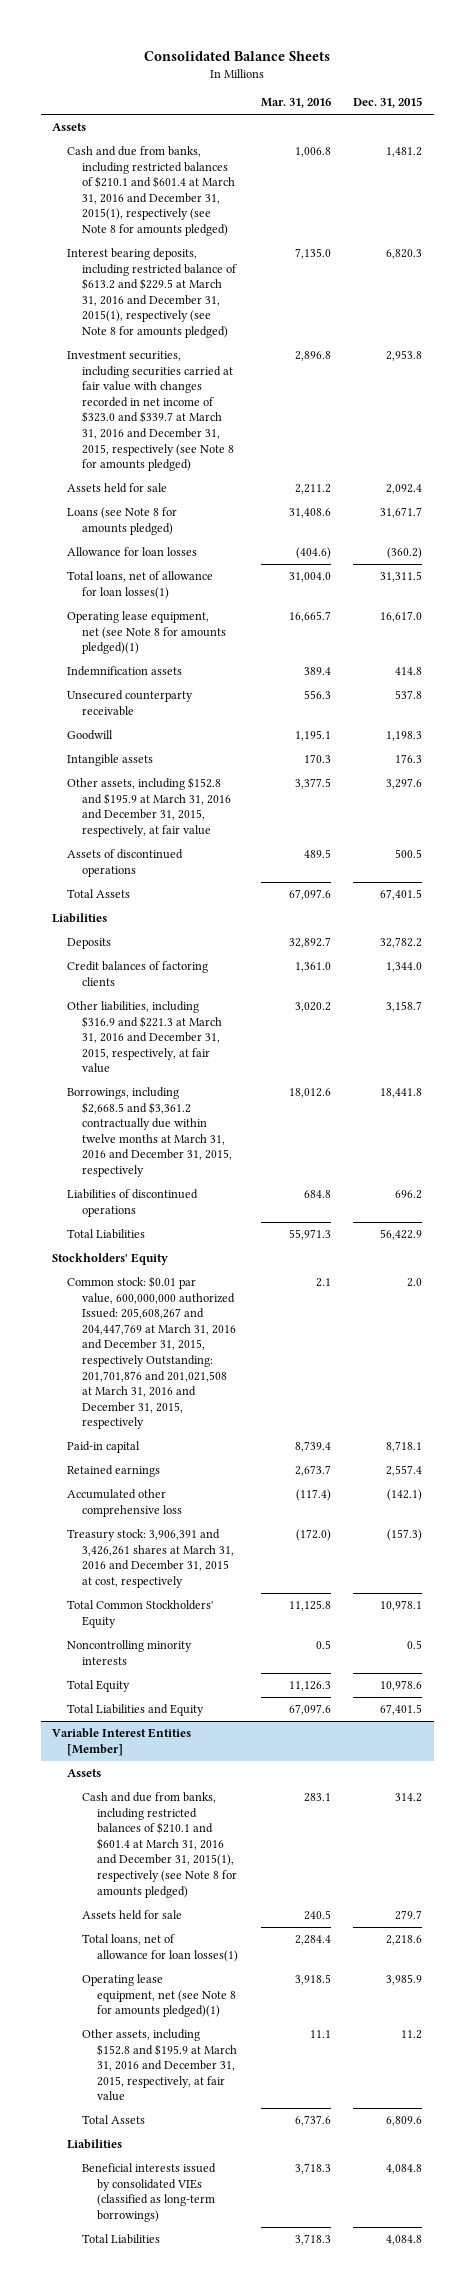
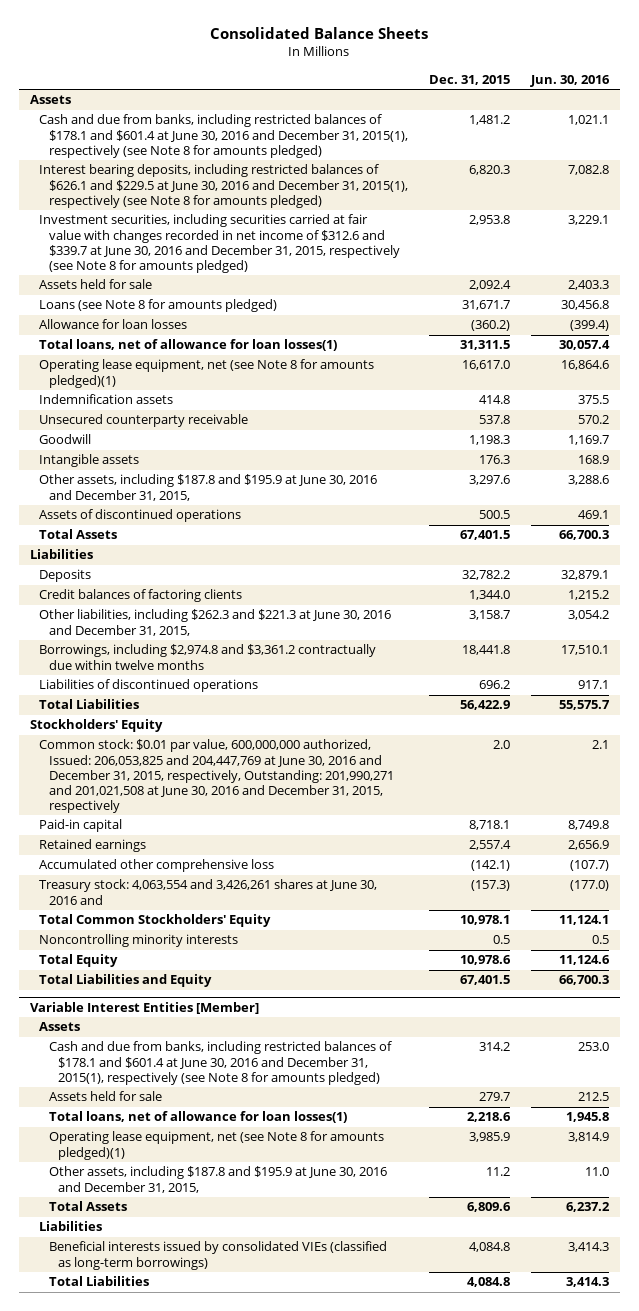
[260,98,331,109] Mar. 31, 2016 -> none
none -> [529,74,610,87] Jun. 30, 2016
[67,146,236,236] Cash and due from banks, including restricted balances of $210.1 and $601.4 at March 31, 2016 and December 31, 2015(1), respectively (see Note 8 for amounts pledged) -> [39,114,408,158] Cash and due from banks, including restricted balances of $178.1 and $601.4 at June 30, 2016 and December 31, 2015(1), respectively (see Note 8 for amounts pledged)
[67,248,238,338] Interest bearing deposits, including restricted balance of $613.2 and $229.5 at March 31, 2016 and December 31, 2015(1), respectively (see Note 8 for amounts pledged) -> [39,164,408,208] Interest bearing deposits, including restricted balances of $626.1 and $229.5 at June 30, 2016 and December 31, 2015(1), respectively (see Note 8 for amounts pledged)
[67,351,235,472] Investment securities, including securities carried at fair value with changes recorded in net income of $323.0 and $339.7 at March 31, 2016 and December 31, 2015, respectively (see Note 8 for amounts pledged) -> [39,214,400,273] Investment securities, including securities carried at fair value with changes recorded in net income of $312.6 and $339.7 at June 30, 2016 and December 31, 2015, respectively (see Note 8 for amounts pledged)
[67,777,232,837] Other assets, including $152.8 and $195.9 at March 31, 2016 and December 31, 2015, respectively, at fair value -> [39,474,378,501] Other assets, including $187.8 and $195.9 at June 30, 2016 and December 31, 2015,
[67,1001,223,1074] Other liabilities, including $316.9 and $221.3 at March 31, 2016 and December 31, 2015, respectively, at fair value -> [39,609,392,636] Other liabilities, including $262.3 and $221.3 at June 30, 2016 and December 31, 2015,
[67,1087,233,1177] Borrowings, including $2,668.5 and $3,361.2 contractually due within twelve months at March 31, 2016 and December 31, 2015, respectively -> [39,644,377,670] Borrowings, including $2,974.8 and $3,361.2 contractually due within twelve months
[67,1276,237,1430] Common stock: $0.01 par value, 600,000,000 authorized Issued: 205,608,267 and 204,447,769 at March 31, 2016 and December 31, 2015, respectively Outstanding: 201,701,876 and 201,021,508 at March 31, 2016 and December 31, 2015, respectively -> [39,739,394,814] Common stock: $0.01 par value, 600,000,000 authorized, Issued: 206,053,825 and 204,447,769 at June 30, 2016 and December 31, 2015, respectively, Outstanding: 201,990,271 and 201,021,508 at June 30, 2016 and December 31, 2015, respectively
[67,1529,235,1588] Treasury stock: 3,906,391 and 3,426,261 shares at March 31, 2016 and December 31, 2015 at cost, respectively -> [39,879,378,905] Treasury stock: 4,063,554 and 3,426,261 shares at June 30, 2016 and
[82,1792,238,1898] Cash and due from banks, including restricted balances of $210.1 and $601.4 at March 31, 2016 and December 31, 2015(1), respectively (see Note 8 for amounts pledged) -> [48,1041,392,1085] Cash and due from banks, including restricted balances of $178.1 and $601.4 at June 30, 2016 and December 31, 2015(1), respectively (see Note 8 for amounts pledged)
[82,2029,238,2102] Other assets, including $152.8 and $195.9 at March 31, 2016 and December 31, 2015, respectively, at fair value -> [48,1166,387,1193] Other assets, including $187.8 and $195.9 at June 30, 2016 and December 31, 2015,

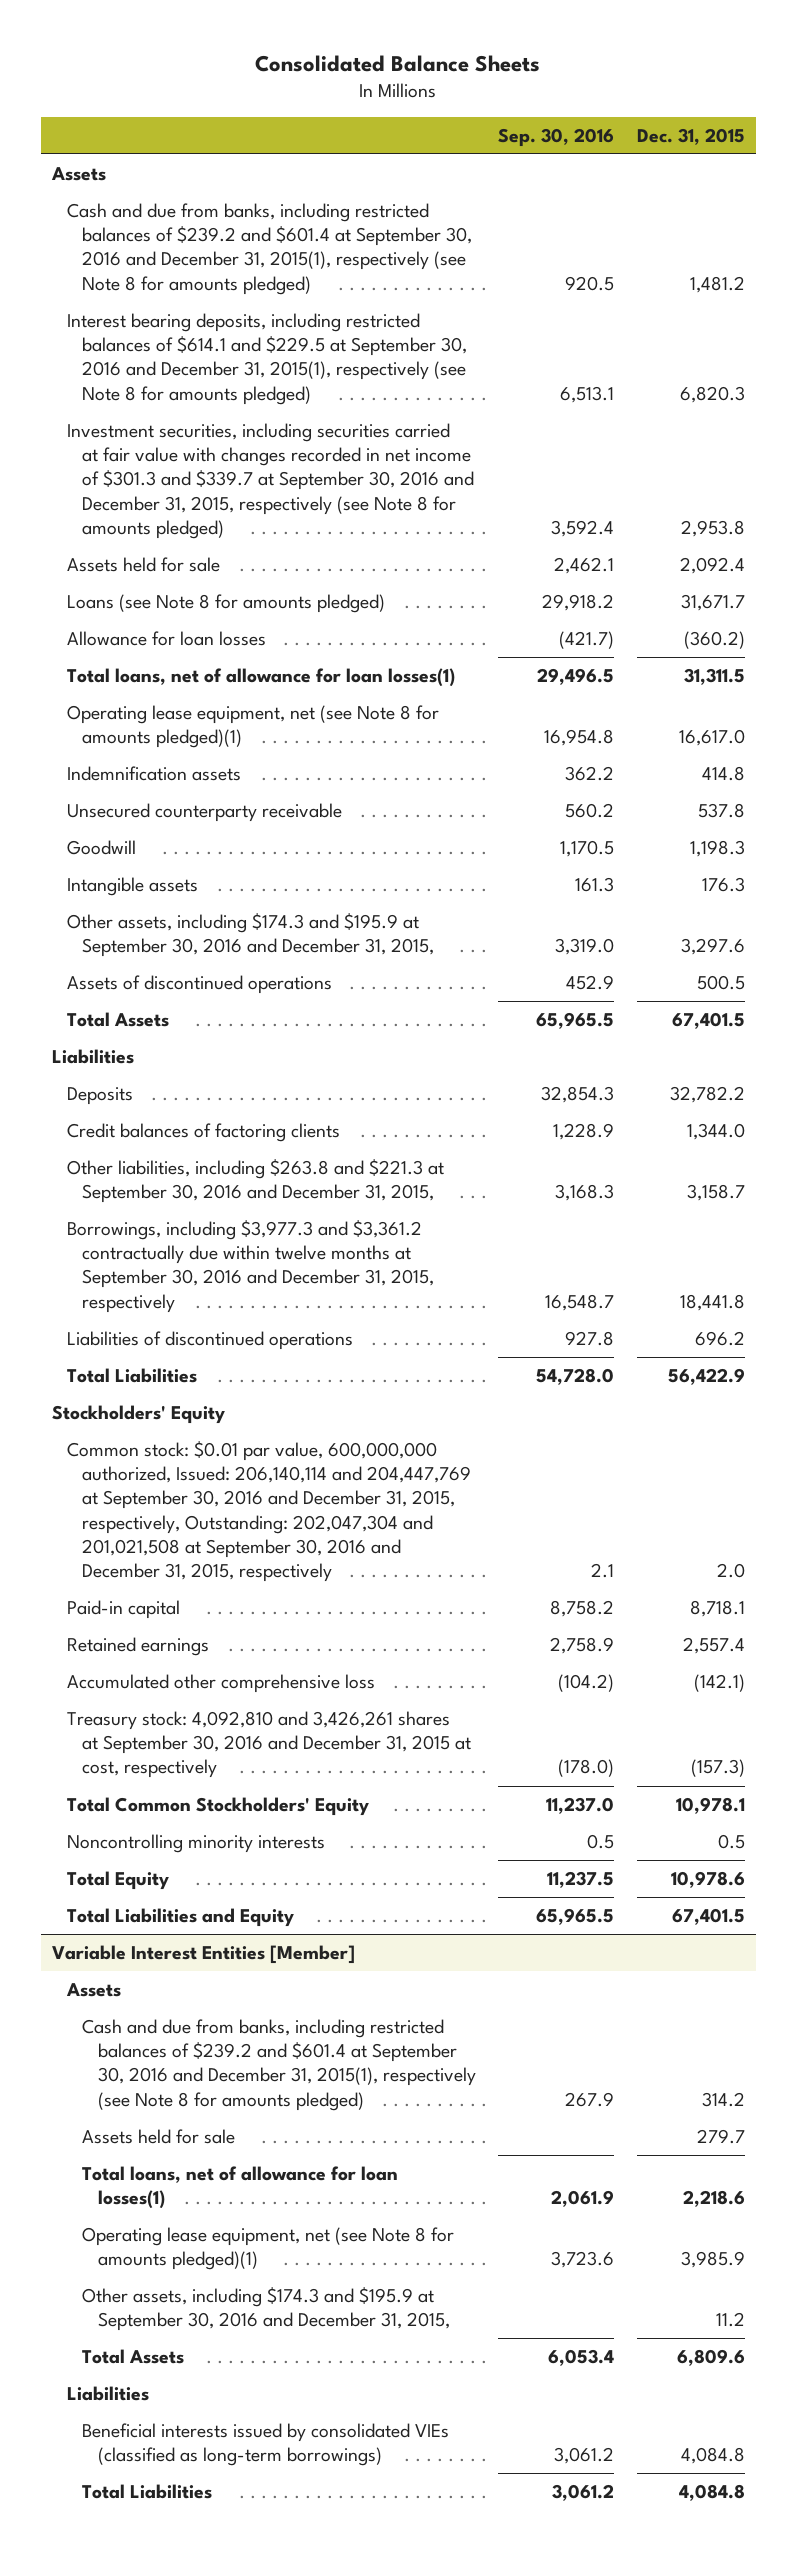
[529,74,610,87] Jun. 30, 2016 -> none
none -> [498,127,615,147] Sep. 30, 2016
[39,114,408,158] Cash and due from banks, including restricted balances of $178.1 and $601.4 at June 30, 2016 and December 31, 2015(1), respectively (see Note 8 for amounts pledged) -> [67,203,473,295] Cash and due from banks, including restricted balances of $239.2 and $601.4 at September 30, 2016 and December 31, 2015(1), respectively (see Note 8 for amounts pledged)
[39,164,408,208] Interest bearing deposits, including restricted balances of $626.1 and $229.5 at June 30, 2016 and December 31, 2015(1), respectively (see Note 8 for amounts pledged) -> [67,313,468,405] Interest bearing deposits, including restricted balances of $614.1 and $229.5 at September 30, 2016 and December 31, 2015(1), respectively (see Note 8 for amounts pledged)
[39,214,400,273] Investment securities, including securities carried at fair value with changes recorded in net income of $312.6 and $339.7 at June 30, 2016 and December 31, 2015, respectively (see Note 8 for amounts pledged) -> [67,423,475,539] Investment securities, including securities carried at fair value with changes recorded in net income of $301.3 and $339.7 at September 30, 2016 and December 31, 2015, respectively (see Note 8 for amounts pledged)
[39,474,378,501] Other assets, including $187.8 and $195.9 at June 30, 2016 and December 31, 2015, -> [67,913,435,958] Other assets, including $174.3 and $195.9 at September 30, 2016 and December 31, 2015,
[39,609,392,636] Other liabilities, including $262.3 and $221.3 at June 30, 2016 and December 31, 2015, -> [67,1159,445,1204] Other liabilities, including $263.8 and $221.3 at September 30, 2016 and December 31, 2015,
[39,644,377,670] Borrowings, including $2,974.8 and $3,361.2 contractually due within twelve months -> [67,1220,435,1313] Borrowings, including $3,977.3 and $3,361.2 contractually due within twelve months at September 30, 2016 and December 31, 2015, respectively
[39,739,394,814] Common stock: $0.01 par value, 600,000,000 authorized, Issued: 206,053,825 and 204,447,769 at June 30, 2016 and December 31, 2015, respectively, Outstanding: 201,990,271 and 201,021,508 at June 30, 2016 and December 31, 2015, respectively -> [67,1441,472,1583] Common stock: $0.01 par value, 600,000,000 authorized, Issued: 206,140,114 and 204,447,769 at September 30, 2016 and December 31, 2015, respectively, Outstanding: 202,047,304 and 201,021,508 at September 30, 2016 and December 31, 2015, respectively
[39,879,378,905] Treasury stock: 4,063,554 and 3,426,261 shares at June 30, 2016 and -> [67,1711,472,1779] Treasury stock: 4,092,810 and 3,426,261 shares at September 30, 2016 and December 31, 2015 at cost, respectively
[48,1041,392,1085] Cash and due from banks, including restricted balances of $178.1 and $601.4 at June 30, 2016 and December 31, 2015(1), respectively (see Note 8 for amounts pledged) -> [82,2019,476,2111] Cash and due from banks, including restricted balances of $239.2 and $601.4 at September 30, 2016 and December 31, 2015(1), respectively (see Note 8 for amounts pledged)
[48,1166,387,1193] Other assets, including $187.8 and $195.9 at June 30, 2016 and December 31, 2015, -> [82,2287,450,2332] Other assets, including $174.3 and $195.9 at September 30, 2016 and December 31, 2015,

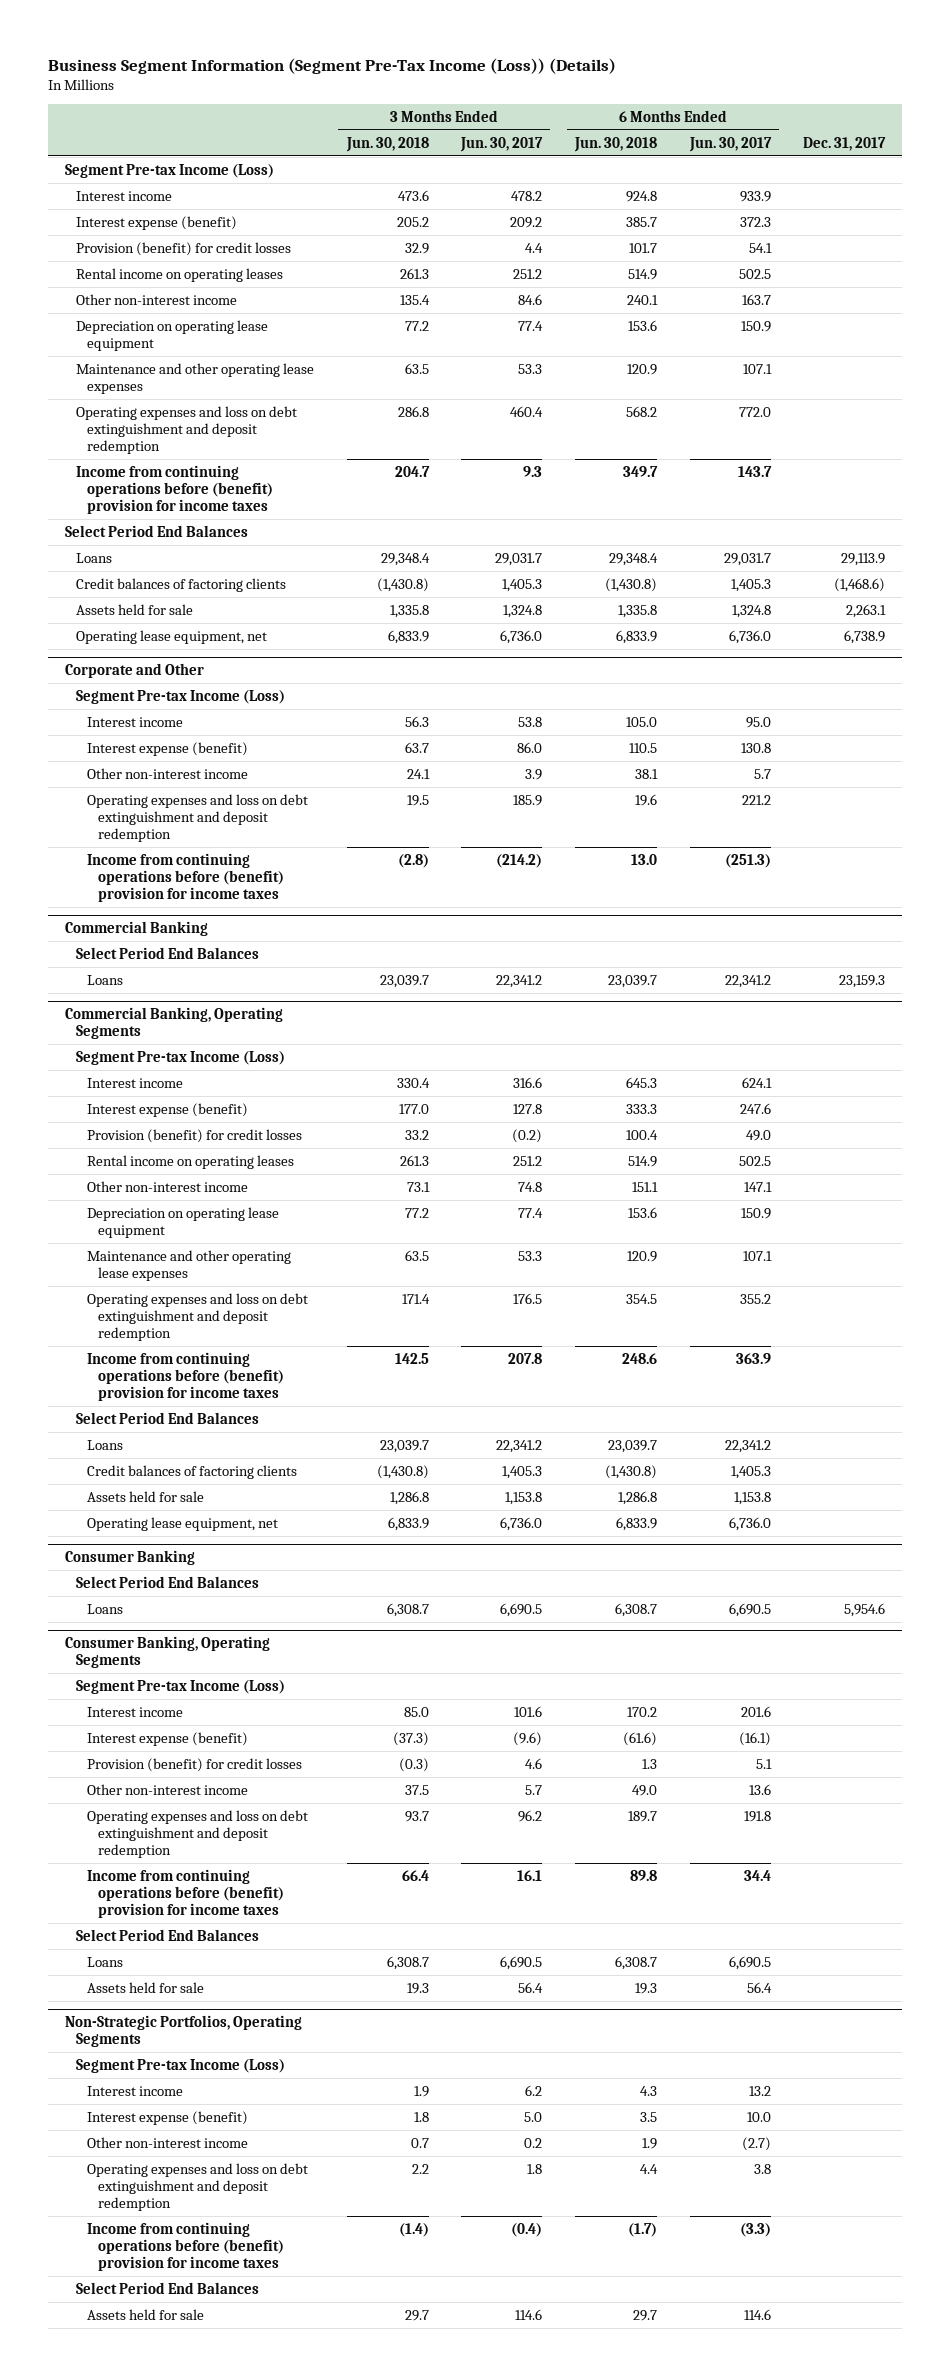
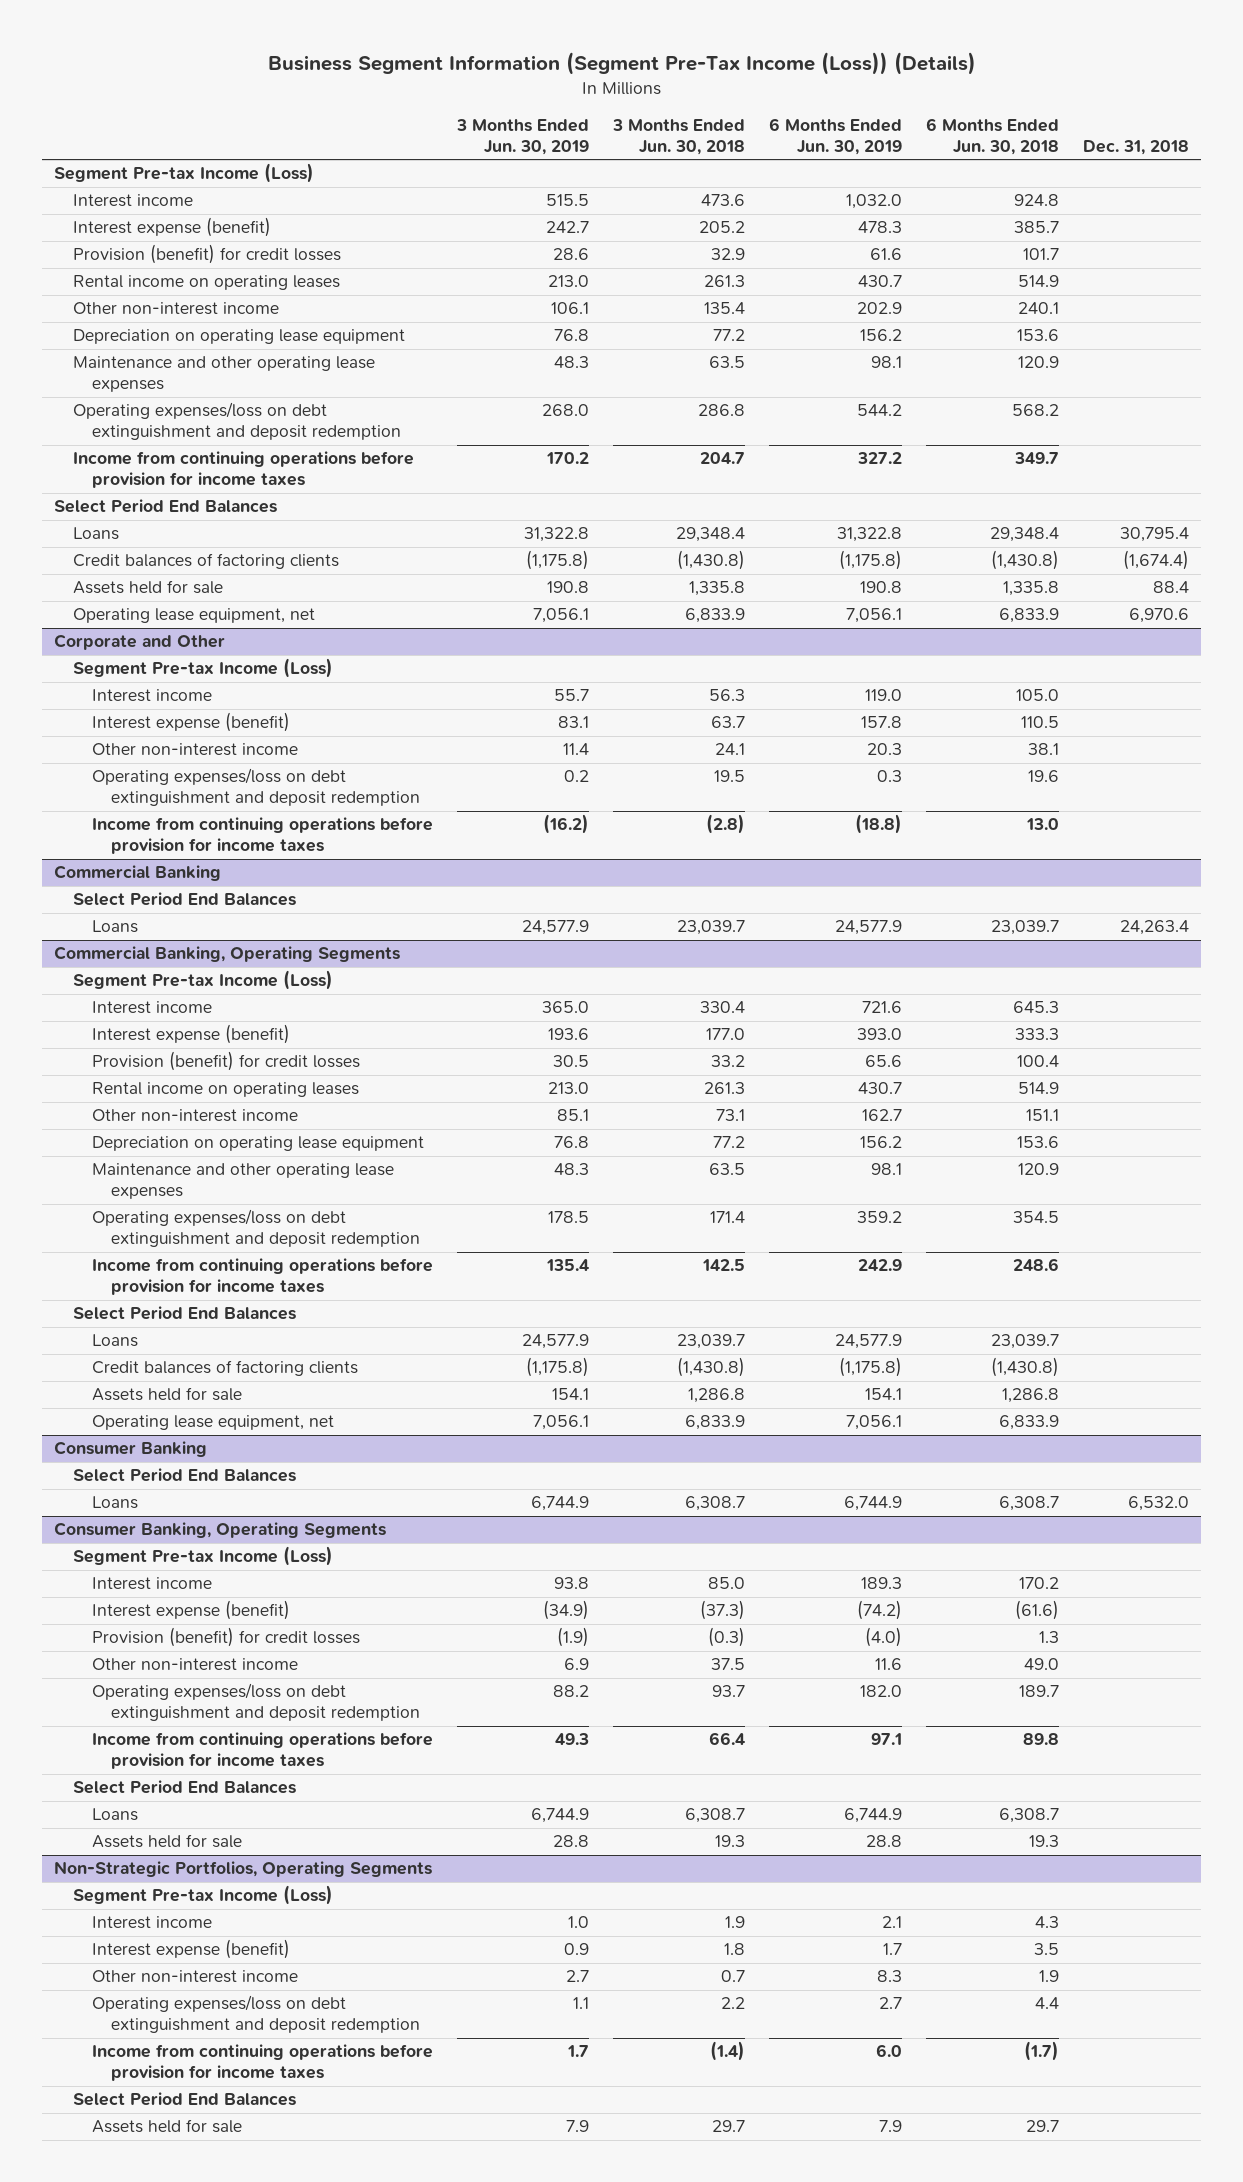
[460,136,544,152] Jun. 30, 2017 -> none
[688,136,772,152] Jun. 30, 2017 -> none
[803,136,887,151] Dec. 31, 2017 -> none
none -> [455,118,589,155] 3 Months Ended Jun. 30, 2019
none -> [768,117,902,155] 6 Months Ended Jun. 30, 2019
none -> [1082,139,1189,155] Dec. 31, 2018
[75,405,297,454] Operating expenses and loss on debt extinguishment and deposit redemption -> [73,402,402,441] Operating expenses/loss on debt extinguishment and deposit redemption
[75,464,274,514] Income from continuing operations before (benefit) provision for income taxes -> [73,451,415,489] Income from continuing operations before provision for income taxes
[87,793,309,842] Operating expenses and loss on debt extinguishment and deposit redemption -> [92,768,420,807] Operating expenses/loss on debt extinguishment and deposit redemption
[87,852,285,902] Income from continuing operations before (benefit) provision for income taxes -> [92,817,434,855] Income from continuing operations before provision for income taxes
[87,1292,309,1341] Operating expenses and loss on debt extinguishment and deposit redemption -> [92,1209,420,1248] Operating expenses/loss on debt extinguishment and deposit redemption
[87,1351,285,1401] Income from continuing operations before (benefit) provision for income taxes -> [92,1258,434,1296] Income from continuing operations before provision for income taxes
[87,1809,309,1858] Operating expenses and loss on debt extinguishment and deposit redemption -> [92,1683,420,1722] Operating expenses/loss on debt extinguishment and deposit redemption
[87,1868,285,1918] Income from continuing operations before (benefit) provision for income taxes -> [92,1732,434,1770] Income from continuing operations before provision for income taxes
[87,2162,309,2211] Operating expenses and loss on debt extinguishment and deposit redemption -> [92,1995,420,2034] Operating expenses/loss on debt extinguishment and deposit redemption
[87,2221,285,2271] Income from continuing operations before (benefit) provision for income taxes -> [92,2044,434,2082] Income from continuing operations before provision for income taxes

